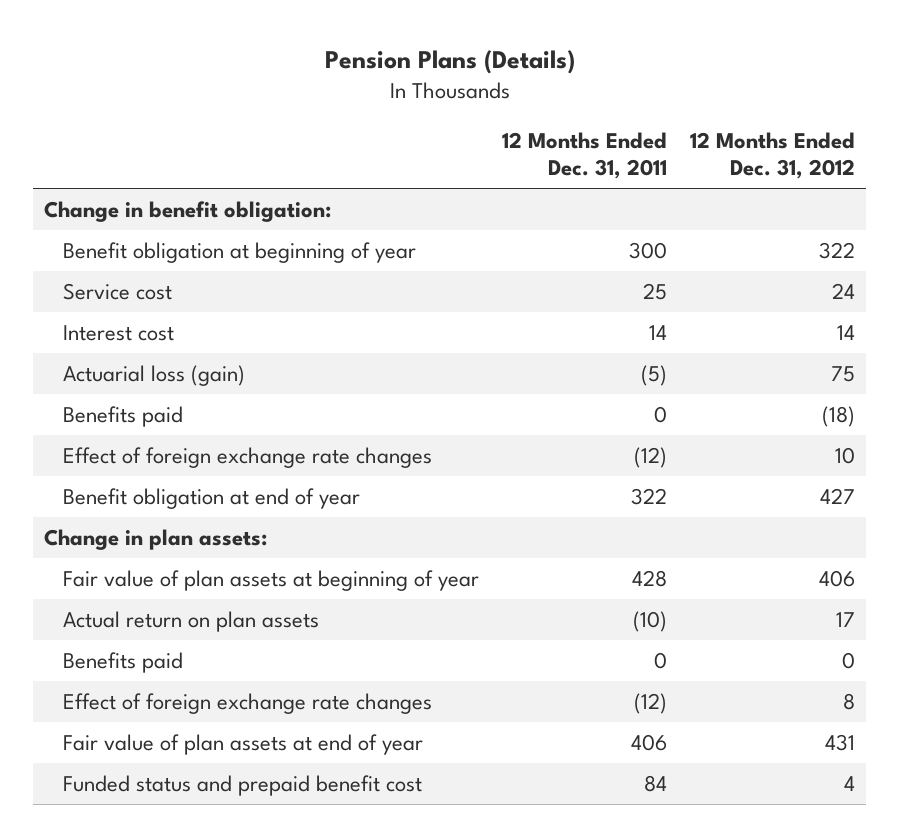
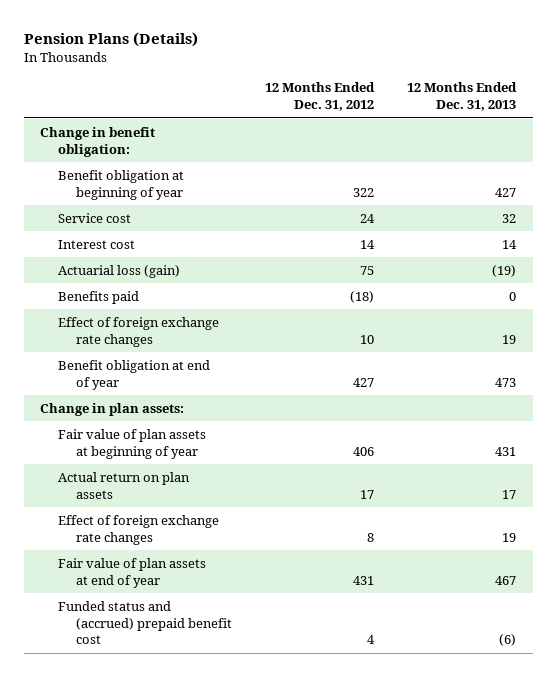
[502,131,668,180] 12 Months Ended Dec. 31, 2011 -> none
none -> [407,82,518,112] 12 Months Ended Dec. 31, 2013
[63,651,184,673] Benefits paid -> none
[63,774,423,796] Funded status and prepaid benefit cost -> [58,600,232,645] Funded status and (accrued) prepaid benefit cost

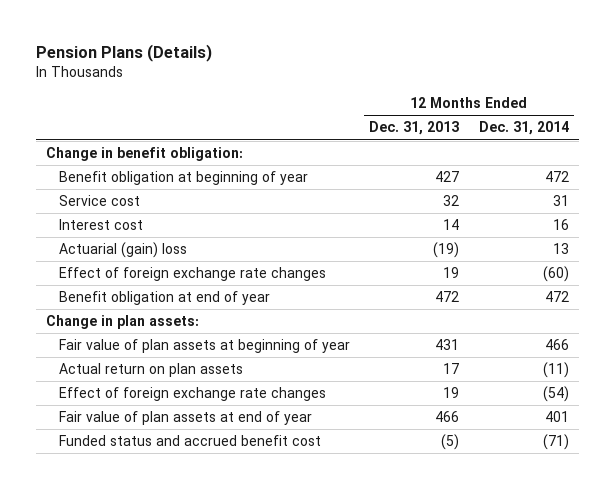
[265,82,376,112] 12 Months Ended Dec. 31, 2012 -> none
none -> [478,121,569,136] Dec. 31, 2014
[58,290,140,304] Benefits paid -> none
[58,264,181,278] Actuarial loss (gain) -> [58,242,187,259] Actuarial (gain) loss
[495,377,517,387] 473 -> [435,291,460,303] 472
[495,575,517,585] 467 -> [435,411,460,423] 466
[58,600,232,645] Funded status and (accrued) prepaid benefit cost -> [58,435,321,447] Funded status and accrued benefit cost
[499,634,517,647] (6) -> [441,434,460,451] (5)

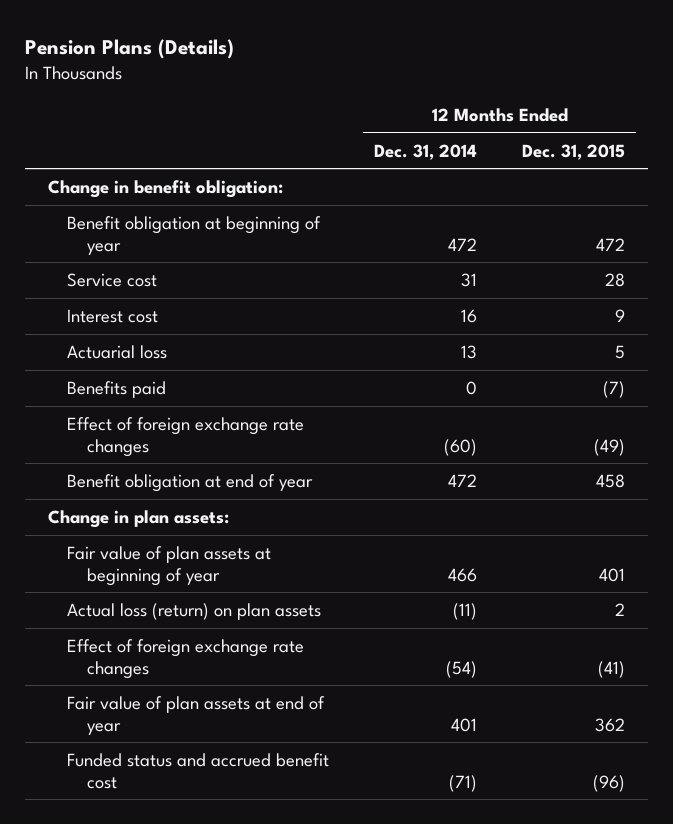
[369,121,460,136] Dec. 31, 2013 -> none
none -> [522,143,626,160] Dec. 31, 2015
[58,242,187,259] Actuarial (gain) loss -> [67,344,168,359] Actuarial loss
none -> [67,380,167,398] Benefits paid
[58,363,243,378] Actual return on plan assets -> [67,602,322,620] Actual loss (return) on plan assets

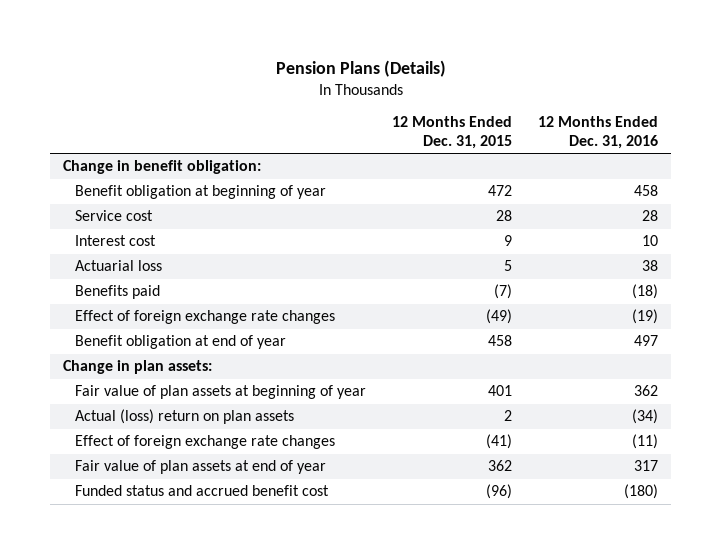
[374,143,478,160] Dec. 31, 2014 -> none
none -> [537,116,658,149] 12 Months Ended Dec. 31, 2016
[67,602,322,620] Actual loss (return) on plan assets -> [75,409,295,425] Actual (loss) return on plan assets

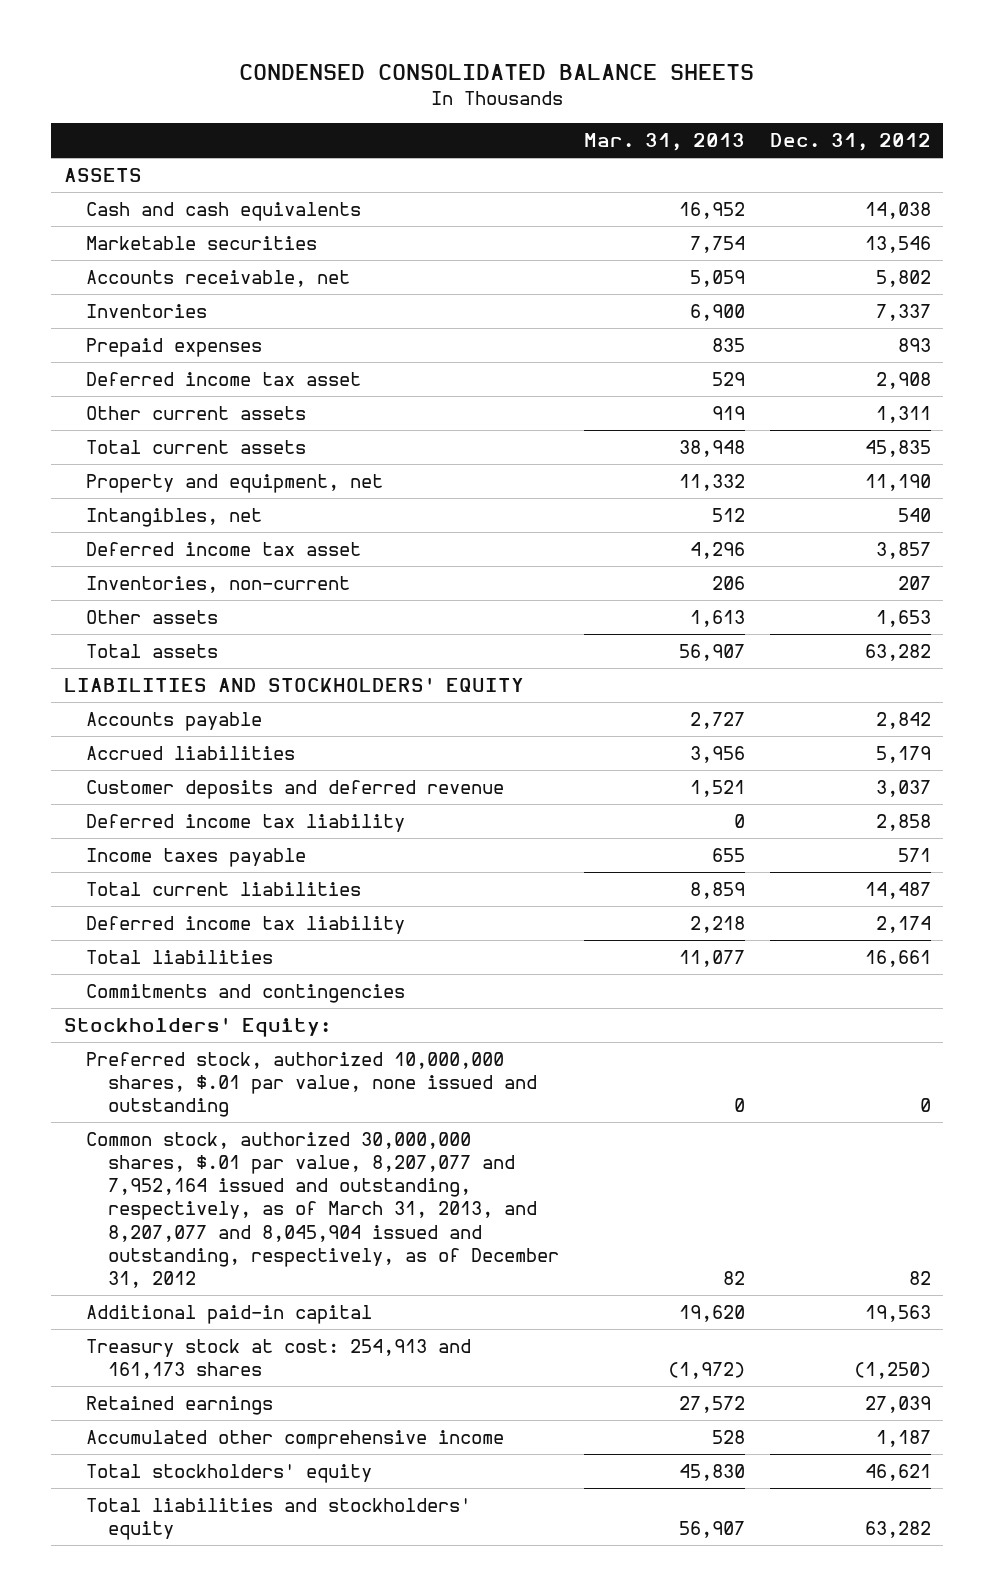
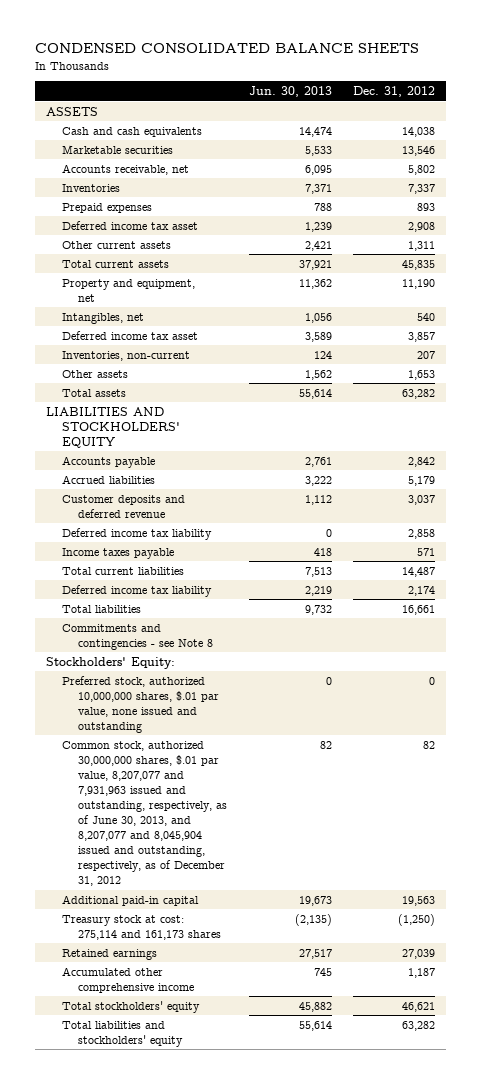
[584,133,746,152] Mar. 31, 2013 -> none
none -> [248,86,332,98] Jun. 30, 2013
[86,983,406,1003] Commitments and contingencies -> [61,623,214,650] Commitments and contingencies - see Note 8
[86,1131,560,1289] Common stock, authorized 30,000,000 shares, $.01 par value, 8,207,077 and 7,952,164 issued and outstanding, respectively, as of March 31, 2013, and 8,207,077 and 8,045,904 issued and outstanding, respectively, as of December 31, 2012 -> [61,740,228,887] Common stock, authorized 30,000,000 shares, $.01 par value, 8,207,077 and 7,931,963 issued and outstanding, respectively, as of June 30, 2013, and 8,207,077 and 8,045,904 issued and outstanding, respectively, as of December 31, 2012
[86,1338,472,1380] Treasury stock at cost: 254,913 and 161,173 shares -> [61,914,222,940] Treasury stock at cost: 275,114 and 161,173 shares

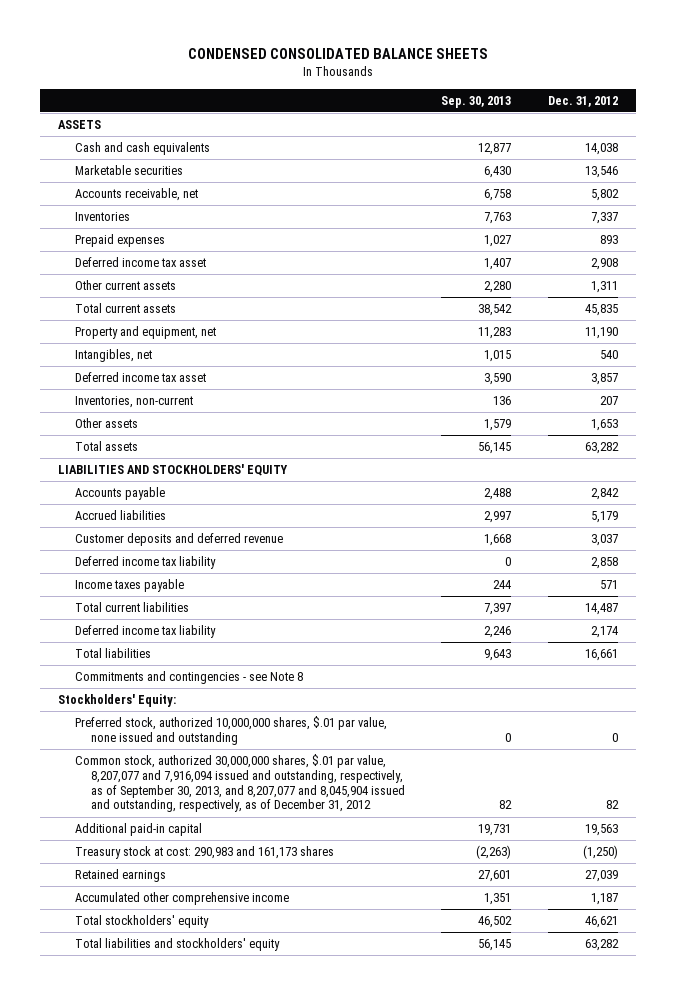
[248,86,332,98] Jun. 30, 2013 -> none
none -> [441,95,512,108] Sep. 30, 2013
[61,740,228,887] Common stock, authorized 30,000,000 shares, $.01 par value, 8,207,077 and 7,931,963 issued and outstanding, respectively, as of June 30, 2013, and 8,207,077 and 8,045,904 issued and outstanding, respectively, as of December 31, 2012 -> [74,754,405,813] Common stock, authorized 30,000,000 shares, $.01 par value, 8,207,077 and 7,916,094 issued and outstanding, respectively, as of September 30, 2013, and 8,207,077 and 8,045,904 issued and outstanding, respectively, as of December 31, 2012
[61,914,222,940] Treasury stock at cost: 275,114 and 161,173 shares -> [74,846,334,860] Treasury stock at cost: 290,983 and 161,173 shares

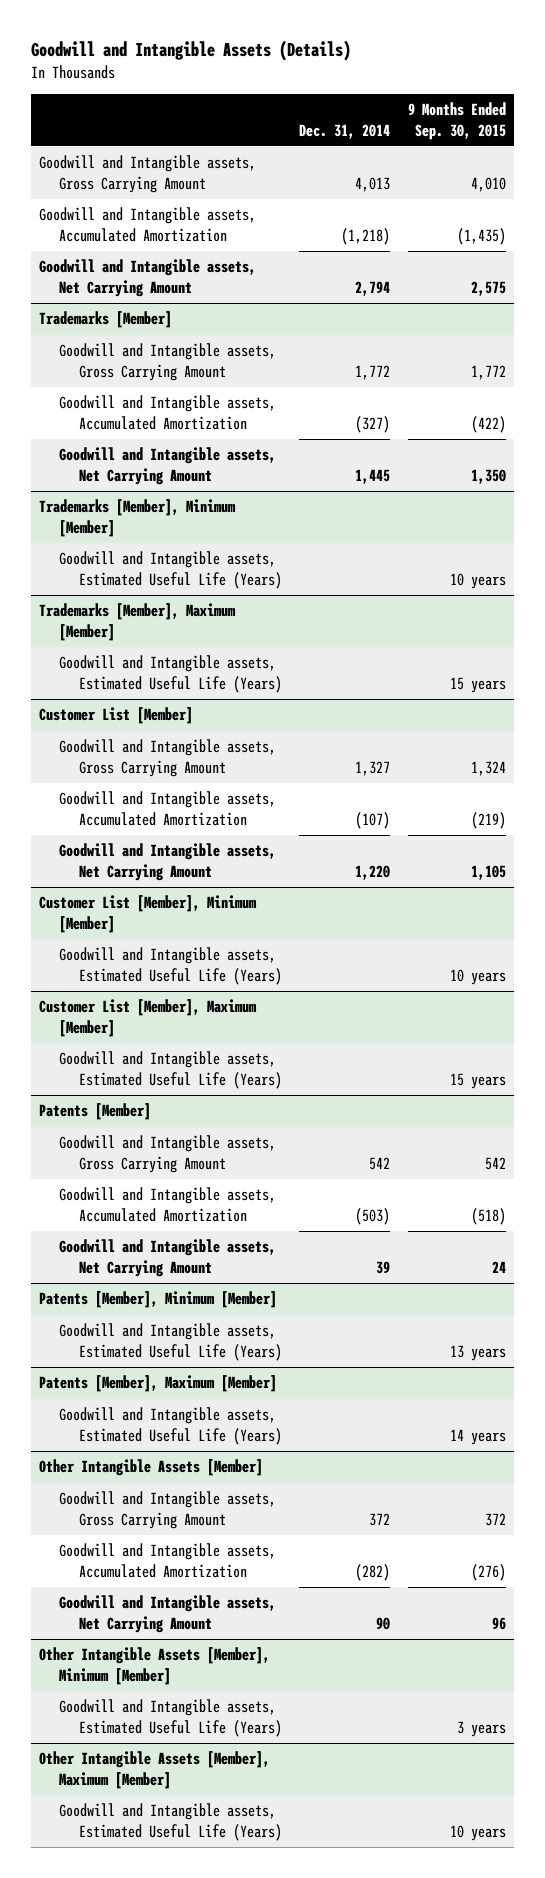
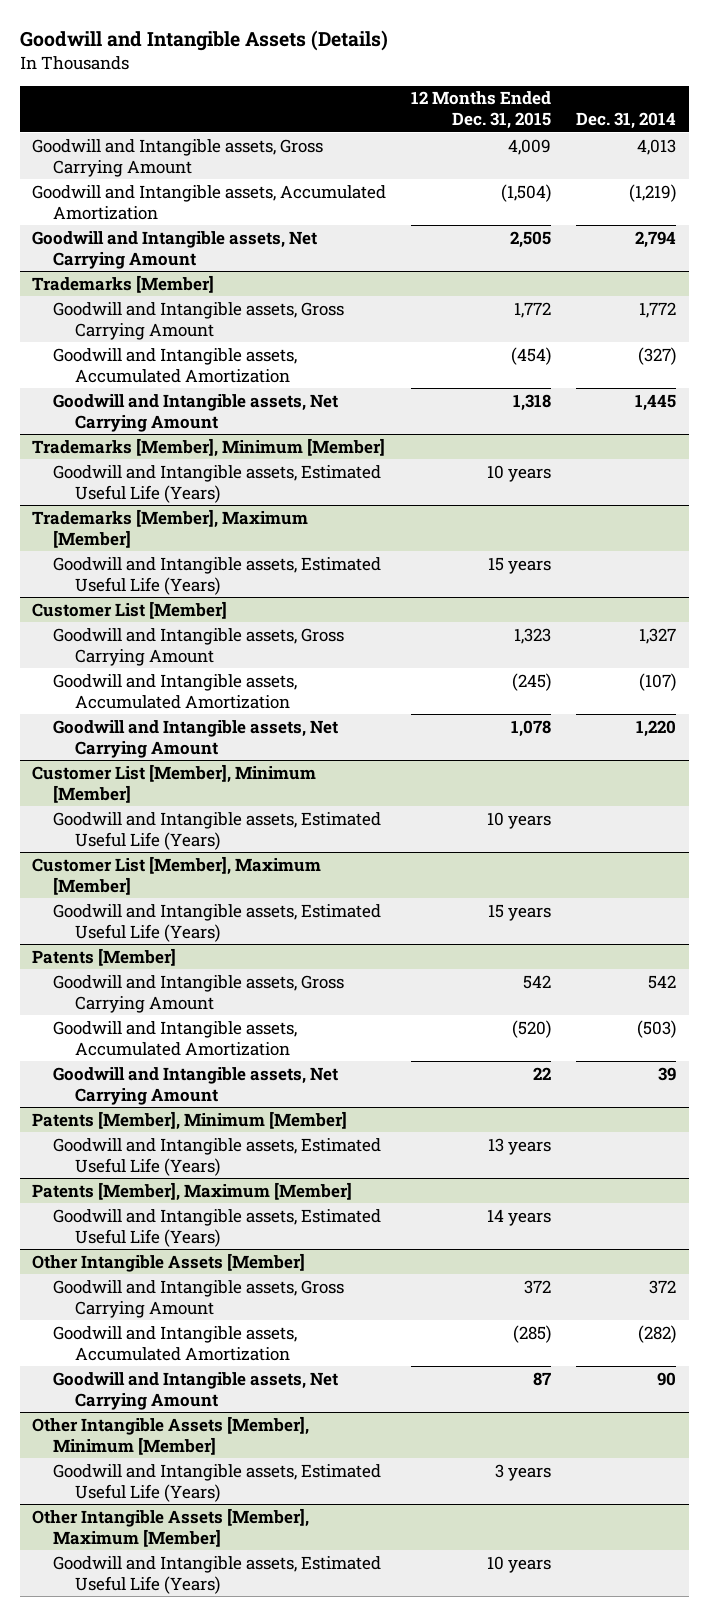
[407,102,506,140] 9 Months Ended Sep. 30, 2015 -> none
none -> [411,91,552,130] 12 Months Ended Dec. 31, 2015
[341,227,391,245] (1,218) -> [629,183,677,202] (1,219)

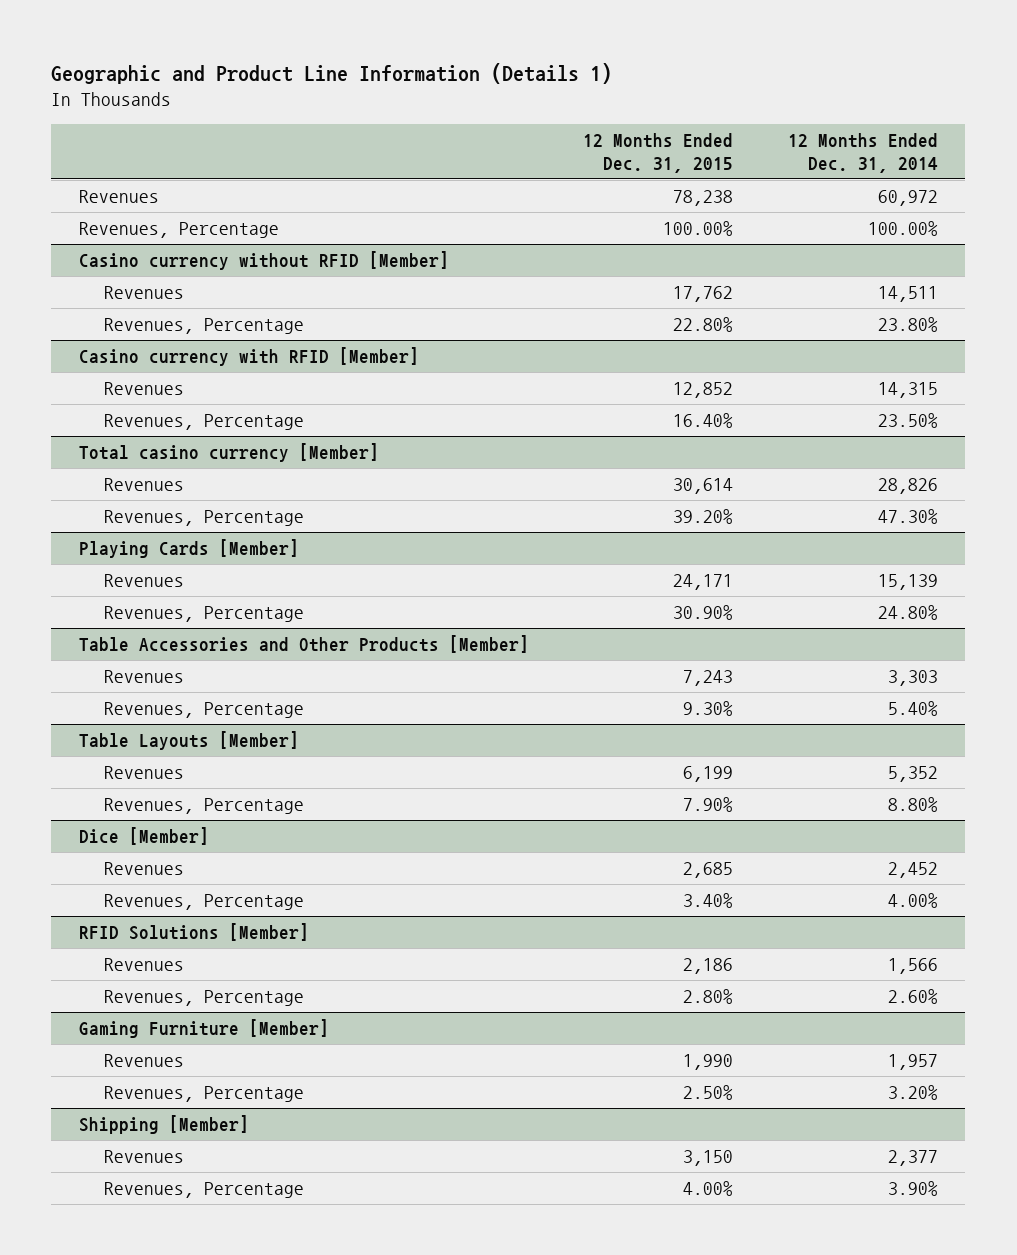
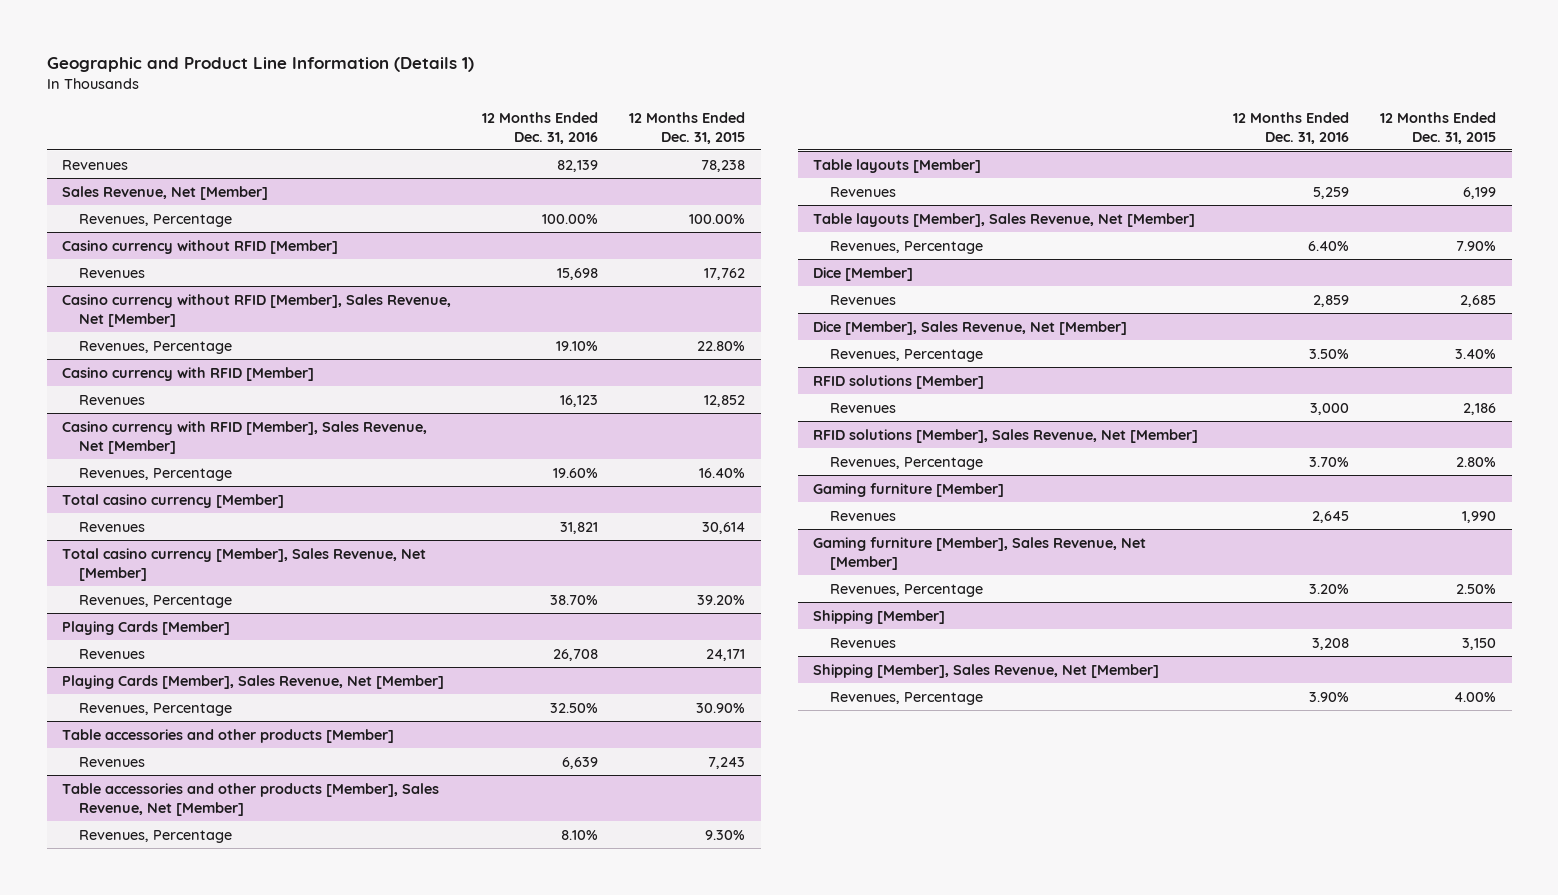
[788,132,939,173] 12 Months Ended Dec. 31, 2014 -> none
none -> [482,111,599,144] 12 Months Ended Dec. 31, 2016
none -> [62,185,269,200] Sales Revenue, Net [Member]
none -> [62,293,452,327] Casino currency without RFID [Member], Sales Revenue, Net [Member]
none -> [62,420,428,454] Casino currency with RFID [Member], Sales Revenue, Net [Member]
none -> [62,547,427,581] Total casino currency [Member], Sales Revenue, Net [Member]
none -> [62,674,445,689] Playing Cards [Member], Sales Revenue, Net [Member]
[78,635,529,654] Table Accessories and Other Products [Member] -> [62,728,395,743] Table accessories and other products [Member]
none -> [62,782,440,816] Table accessories and other products [Member], Sales Revenue, Net [Member]
[78,731,299,751] Table Layouts [Member] -> [813,158,982,173] Table layouts [Member]
none -> [813,212,1196,227] Table layouts [Member], Sales Revenue, Net [Member]
none -> [813,320,1128,335] Dice [Member], Sales Revenue, Net [Member]
[78,923,309,942] RFID Solutions [Member] -> [813,374,985,389] RFID solutions [Member]
none -> [813,428,1199,443] RFID solutions [Member], Sales Revenue, Net [Member]
[78,1019,329,1039] Gaming Furniture [Member] -> [813,482,1005,497] Gaming furniture [Member]
none -> [813,536,1147,570] Gaming furniture [Member], Sales Revenue, Net [Member]
none -> [813,663,1160,678] Shipping [Member], Sales Revenue, Net [Member]

